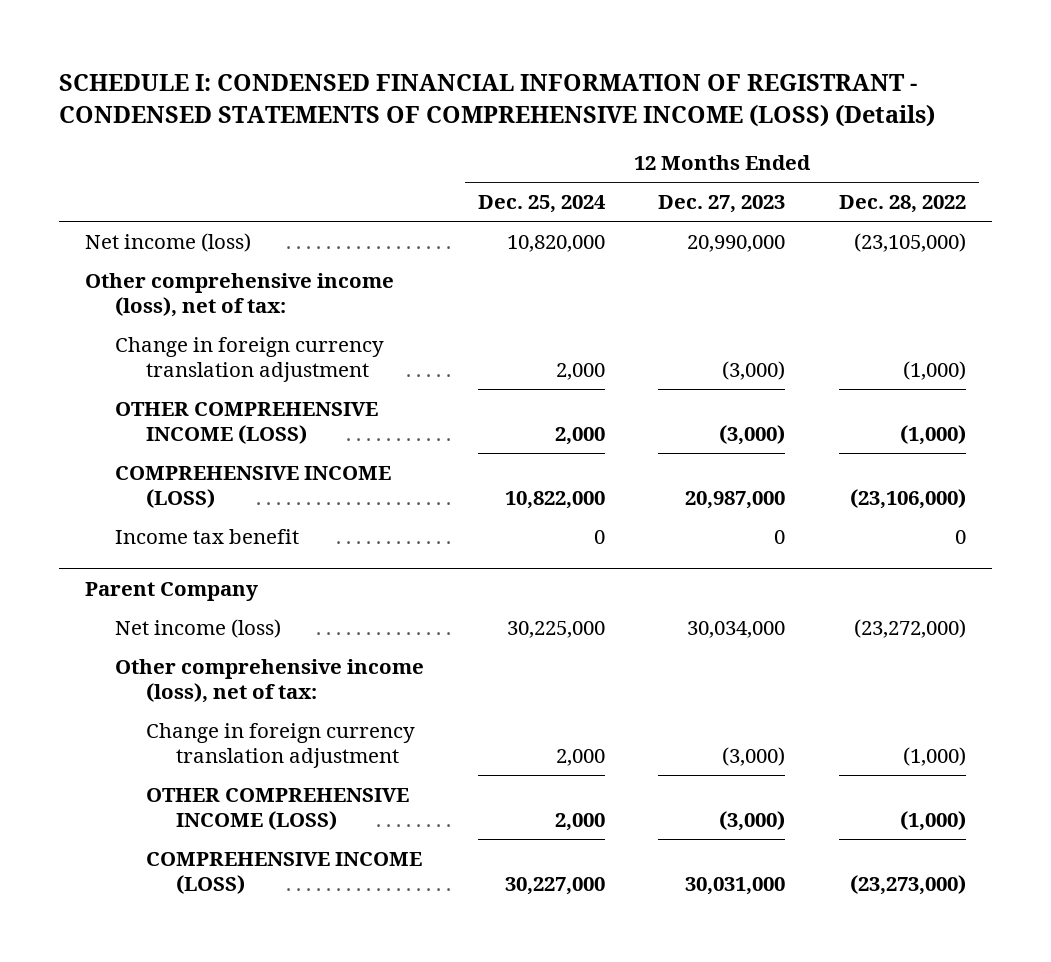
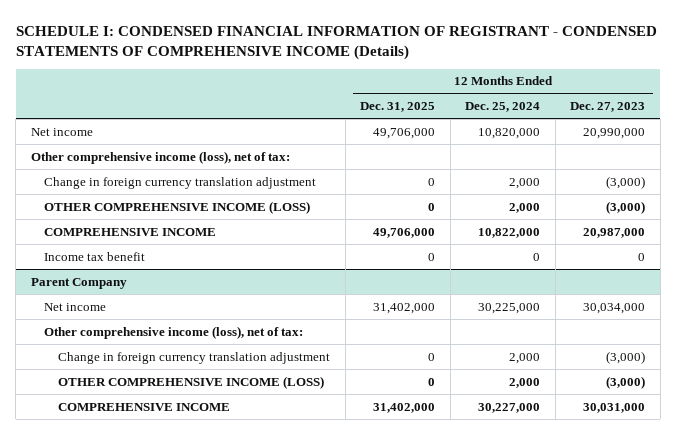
[58,73,935,127] SCHEDULE I: CONDENSED FINANCIAL INFORMATION OF REGISTRANT - CONDENSED STATEMENTS OF COMPREHENSIVE INCOME (LOSS) (Details) -> [15,25,657,60] SCHEDULE I: CONDENSED FINANCIAL INFORMATION OF REGISTRANT - CONDENSED STATEMENTS OF COMPREHENSIVE INCOME (Details)
[838,195,966,214] Dec. 28, 2022 -> none
none -> [360,102,436,113] Dec. 31, 2025
[85,232,252,252] Net income (loss) -> [30,127,93,136] Net income
[115,465,392,509] COMPREHENSIVE INCOME (LOSS) -> [44,227,217,236] COMPREHENSIVE INCOME
[115,618,282,638] Net income (loss) -> [44,302,107,311] Net income
[145,851,422,895] COMPREHENSIVE INCOME (LOSS) -> [58,402,231,411] COMPREHENSIVE INCOME

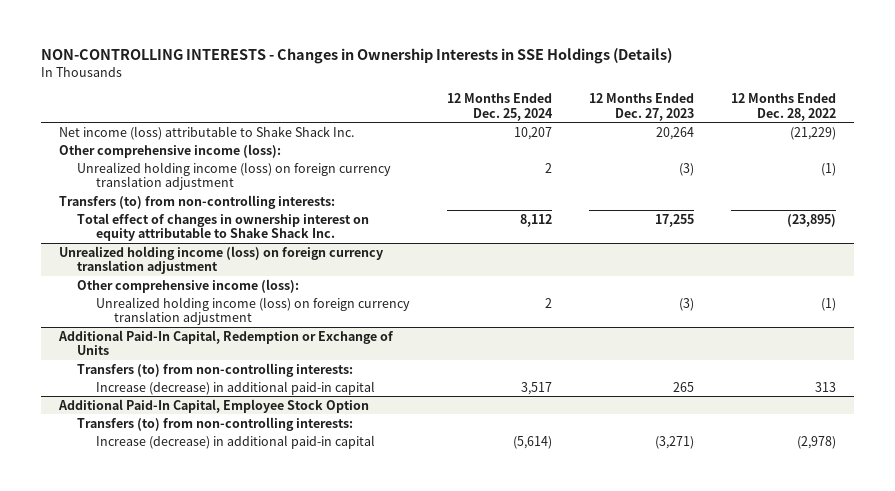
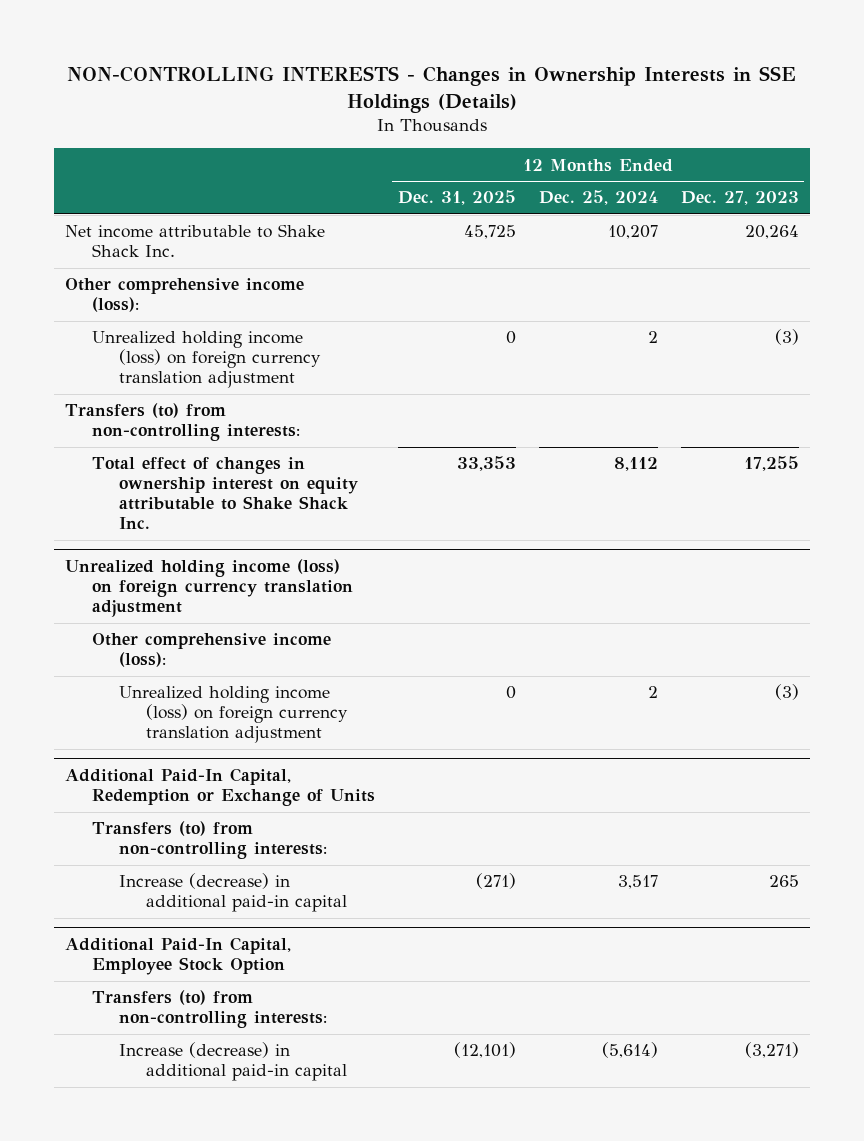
[730,93,836,121] 12 Months Ended Dec. 28, 2022 -> none
none -> [397,190,516,206] Dec. 31, 2025
[59,125,355,140] Net income (loss) attributable to Shake Shack Inc. -> [65,224,326,258] Net income attributable to Shake Shack Inc.

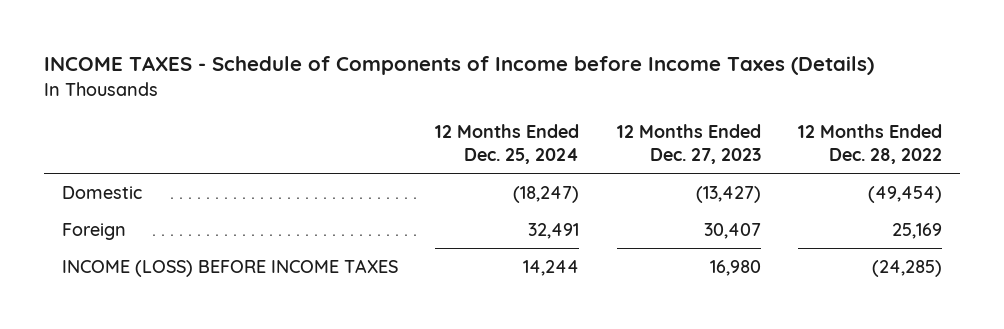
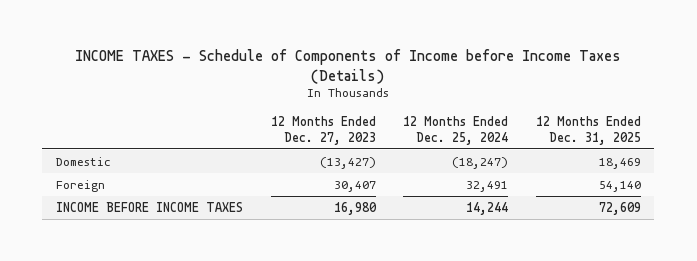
[797,124,942,165] 12 Months Ended Dec. 28, 2022 -> none
none -> [535,115,641,145] 12 Months Ended Dec. 31, 2025
[62,258,399,277] INCOME (LOSS) BEFORE INCOME TAXES -> [55,201,243,212] INCOME BEFORE INCOME TAXES

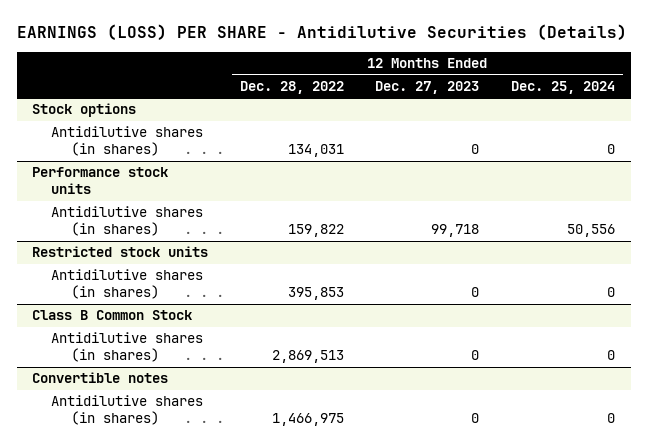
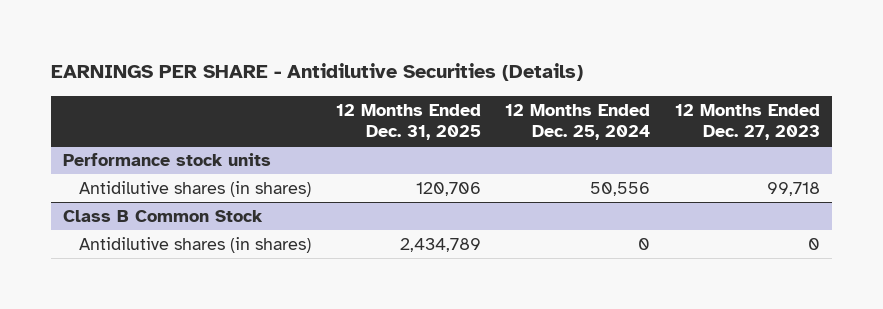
[16,23,627,40] EARNINGS (LOSS) PER SHARE - Antidilutive Securities (Details) -> [51,63,584,82] EARNINGS PER SHARE - Antidilutive Securities (Details)
[239,80,344,94] Dec. 28, 2022 -> none
none -> [335,103,481,141] 12 Months Ended Dec. 31, 2025
[32,103,137,118] Stock options -> none
[51,126,204,157] Antidilutive shares (in shares) -> none
[32,246,209,258] Restricted stock units -> none
[51,269,204,300] Antidilutive shares (in shares) -> none
[32,372,169,384] Convertible notes -> none
[51,395,204,426] Antidilutive shares (in shares) -> none

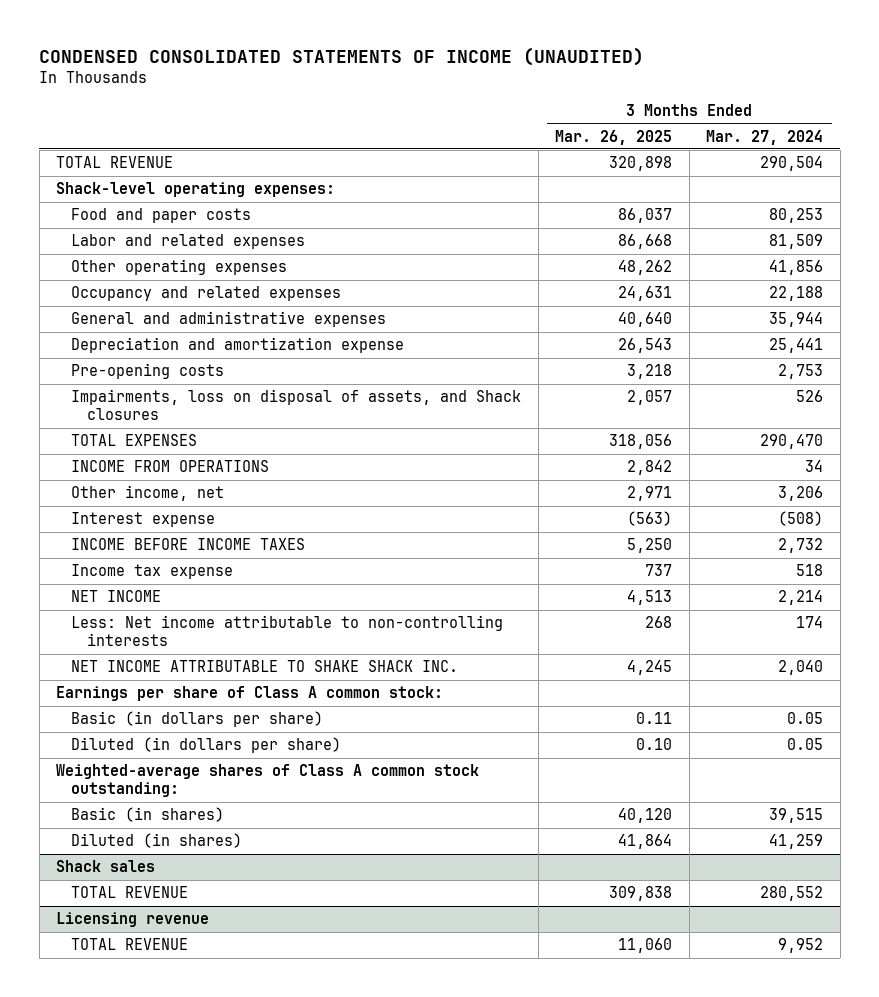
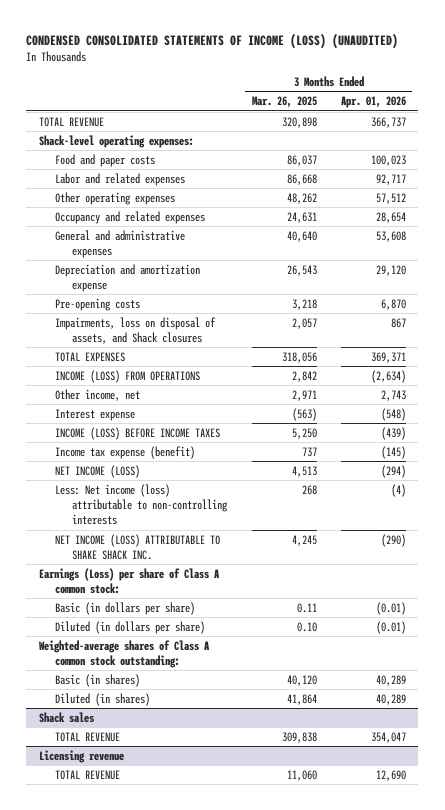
[39,46,645,66] CONDENSED CONSOLIDATED STATEMENTS OF INCOME (UNAUDITED) -> [26,32,399,49] CONDENSED CONSOLIDATED STATEMENTS OF INCOME (LOSS) (UNAUDITED)
[706,129,824,145] Mar. 27, 2024 -> none
none -> [341,96,407,109] Apr. 01, 2026
[71,460,270,473] INCOME FROM OPERATIONS -> [55,369,201,383] INCOME (LOSS) FROM OPERATIONS
[71,538,306,551] INCOME BEFORE INCOME TAXES -> [55,426,221,440] INCOME (LOSS) BEFORE INCOME TAXES
[71,564,234,580] Income tax expense -> [55,445,196,459] Income tax expense (benefit)
[71,590,162,603] NET INCOME -> [55,464,141,478] NET INCOME (LOSS)
[71,615,504,647] Less: Net income attributable to non-controlling interests -> [55,483,229,526] Less: Net income (loss) attributable to non-controlling interests
[71,660,459,673] NET INCOME ATTRIBUTABLE TO SHAKE SHACK INC. -> [55,533,221,560] NET INCOME (LOSS) ATTRIBUTABLE TO SHAKE SHACK INC.
[56,686,444,702] Earnings per share of Class A common stock: -> [38,567,220,594] Earnings (Loss) per share of Class A common stock:

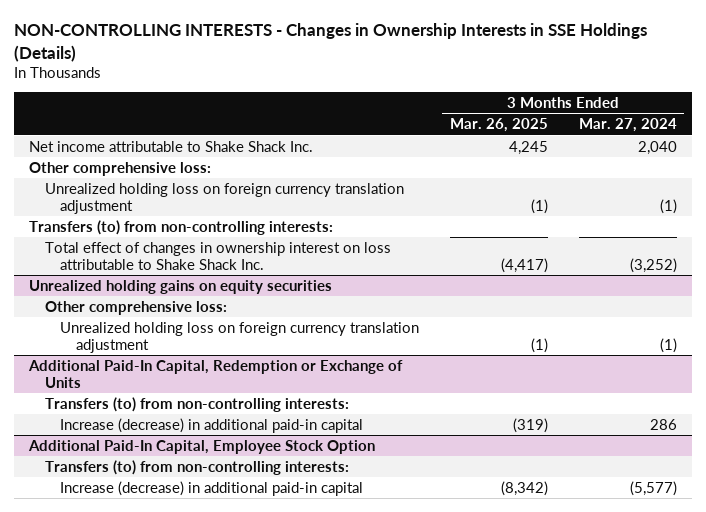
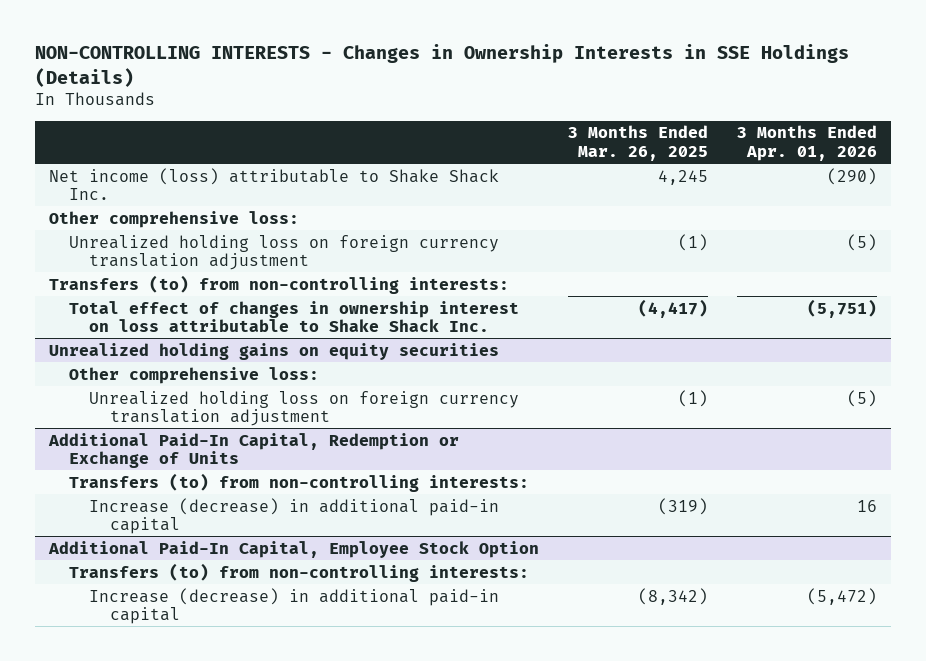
[578,118,677,133] Mar. 27, 2024 -> none
none -> [736,125,877,161] 3 Months Ended Apr. 01, 2026
[29,140,314,152] Net income attributable to Shake Shack Inc. -> [48,167,499,200] Net income (loss) attributable to Shake Shack Inc.

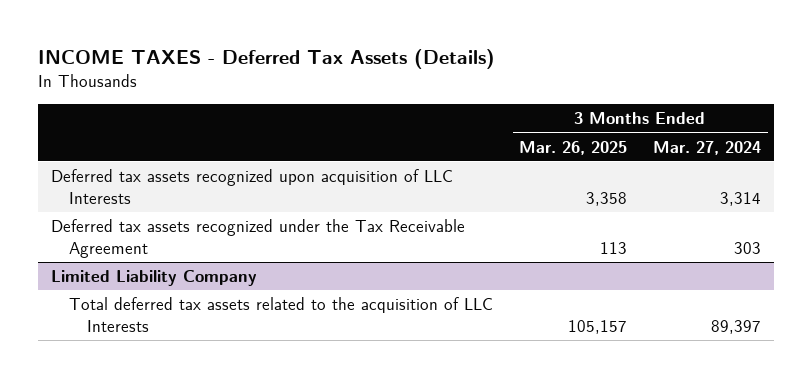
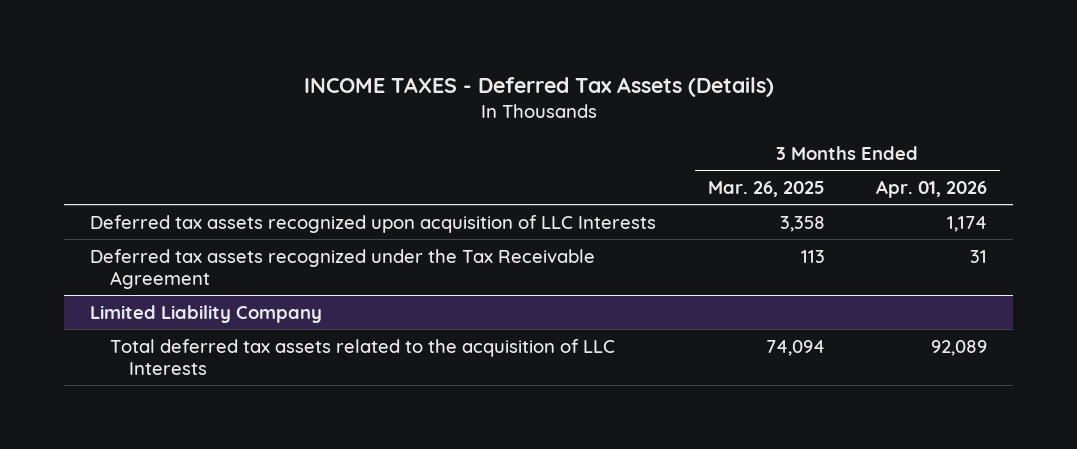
[653,140,762,155] Mar. 27, 2024 -> none
none -> [876,180,988,199] Apr. 01, 2026
[568,320,628,335] 105,157 -> [765,339,825,356] 74,094

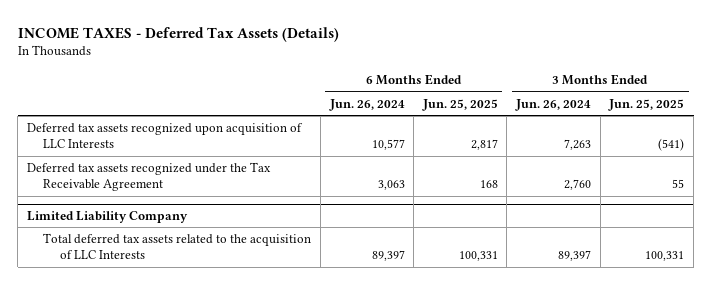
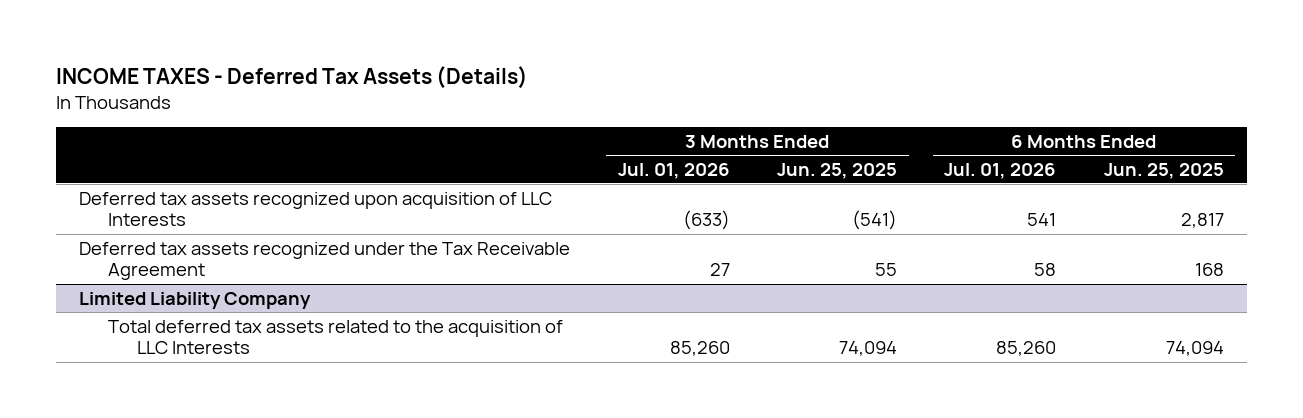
[328,98,405,111] Jun. 26, 2024 -> none
[515,98,592,111] Jun. 26, 2024 -> none
none -> [617,162,730,179] Jul. 01, 2026
none -> [944,162,1057,179] Jul. 01, 2026
[458,251,498,262] 100,331 -> [1165,341,1224,357] 74,094
[645,251,685,262] 100,331 -> [839,341,898,357] 74,094

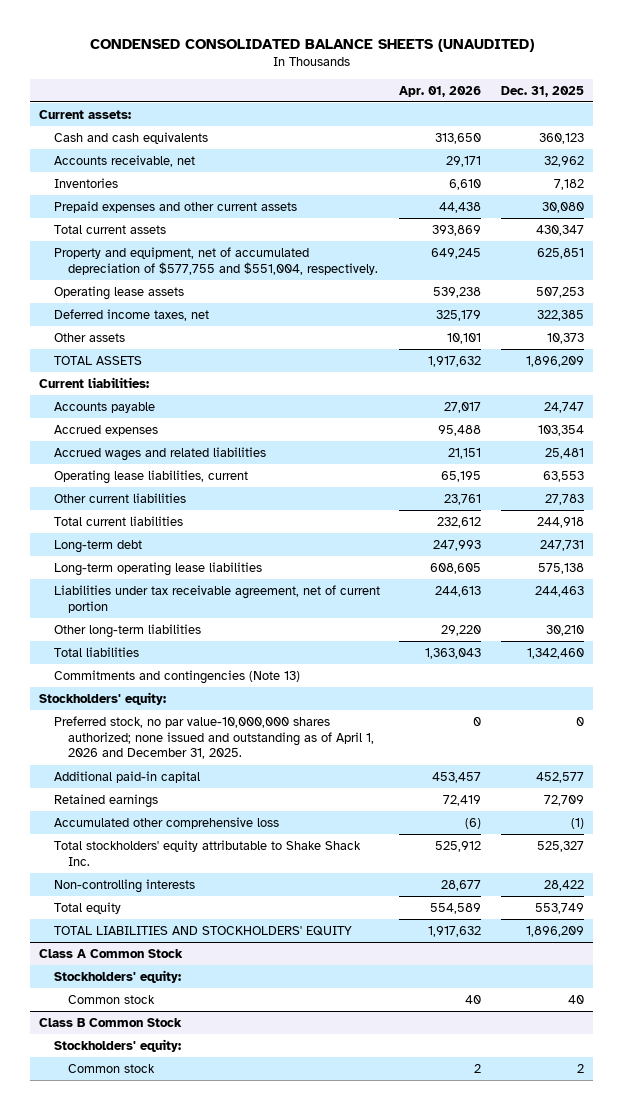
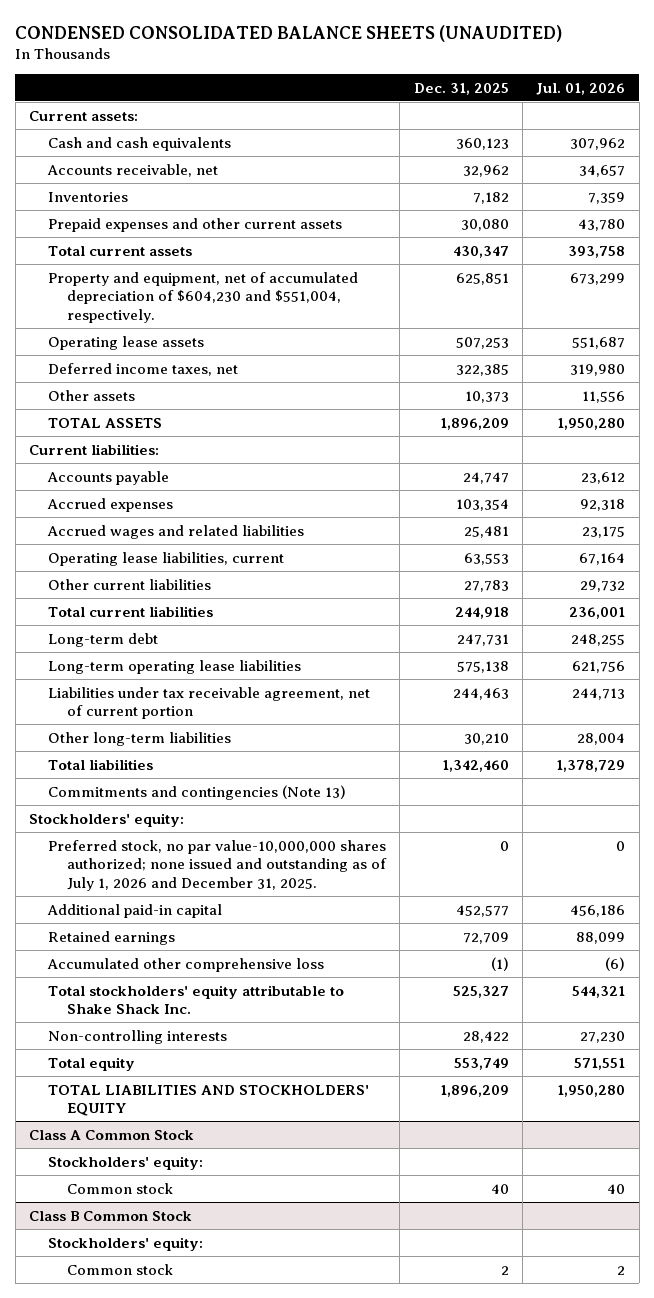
[399,85,482,97] Apr. 01, 2026 -> none
none -> [536,82,626,95] Jul. 01, 2026
[53,246,379,275] Property and equipment, net of accumulated depreciation of $577,755 and $551,004, respectively. -> [47,271,358,323] Property and equipment, net of accumulated depreciation of $604,230 and $551,004, respectively.
[53,715,375,760] Preferred stock, no par value-10,000,000 shares authorized; none issued and outstanding as of April 1, 2026 and December 31, 2025. -> [47,839,387,891] Preferred stock, no par value-10,000,000 shares authorized; none issued and outstanding as of July 1, 2026 and December 31, 2025.

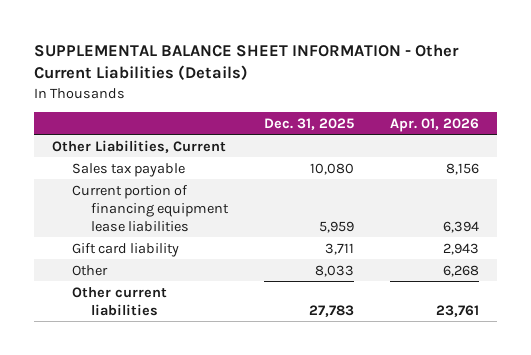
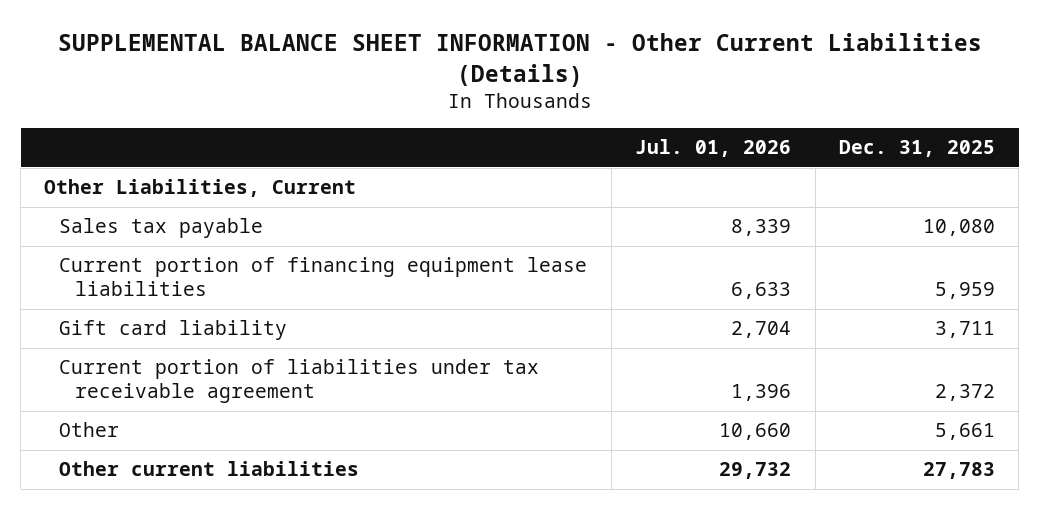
[389,117,479,132] Apr. 01, 2026 -> none
none -> [635,139,792,158] Jul. 01, 2026
none -> [59,359,540,404] Current portion of liabilities under tax receivable agreement
[315,264,355,277] 8,033 -> [935,423,996,441] 5,661

